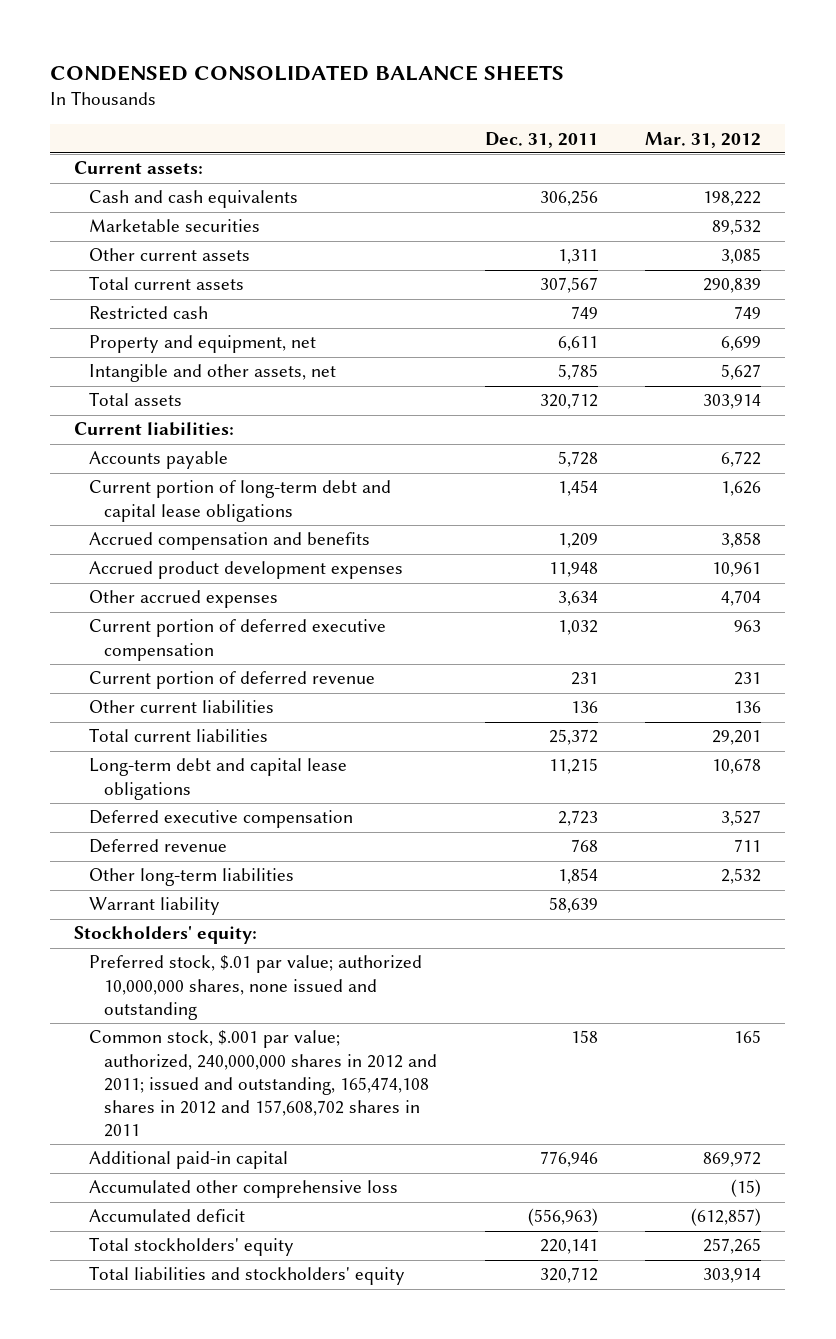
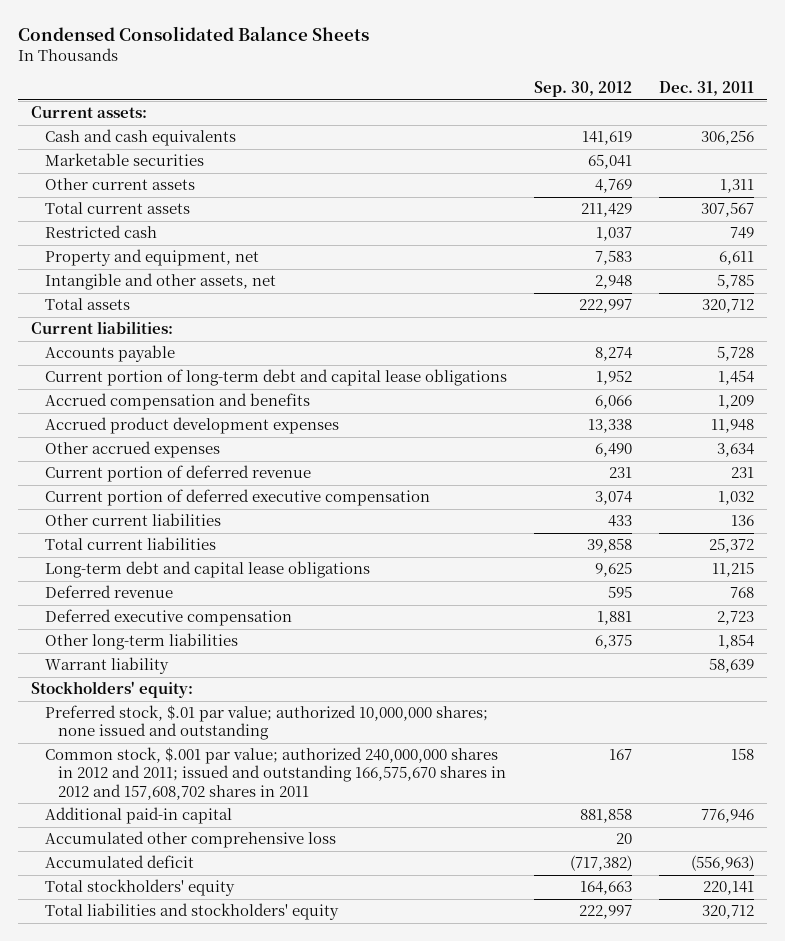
[50,64,565,81] CONDENSED CONSOLIDATED BALANCE SHEETS -> [17,25,369,41] Condensed Consolidated Balance Sheets
[645,131,762,148] Mar. 31, 2012 -> none
none -> [533,81,632,98] Sep. 30, 2012
[88,619,386,661] Current portion of deferred executive compensation -> [44,489,430,507] Current portion of deferred executive compensation
[88,810,353,829] Deferred executive compensation -> [44,609,292,627] Deferred executive compensation
[88,955,422,1020] Preferred stock, $.01 par value; authorized 10,000,000 shares, none issued and outstanding -> [44,705,488,741] Preferred stock, $.01 par value; authorized 10,000,000 shares; none issued and outstanding
[88,1030,437,1137] Common stock, $.001 par value; authorized, 240,000,000 shares in 2012 and 2011; issued and outstanding, 165,474,108 shares in 2012 and 157,608,702 shares in 2011 -> [44,747,507,800] Common stock, $.001 par value; authorized 240,000,000 shares in 2012 and 2011; issued and outstanding 166,575,670 shares in 2012 and 157,608,702 shares in 2011

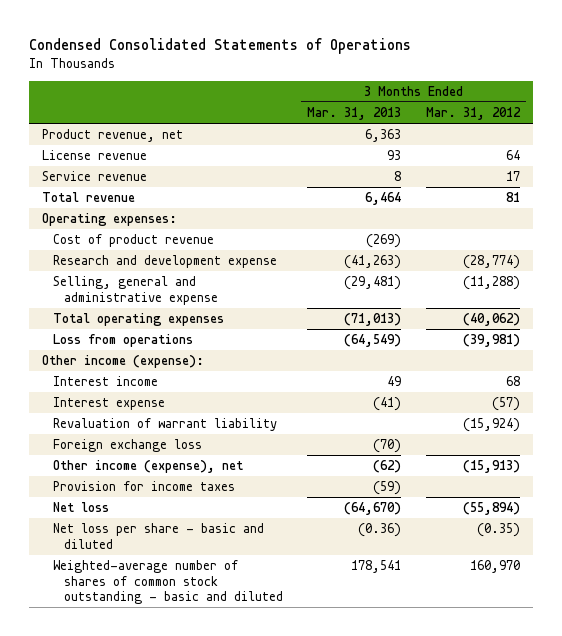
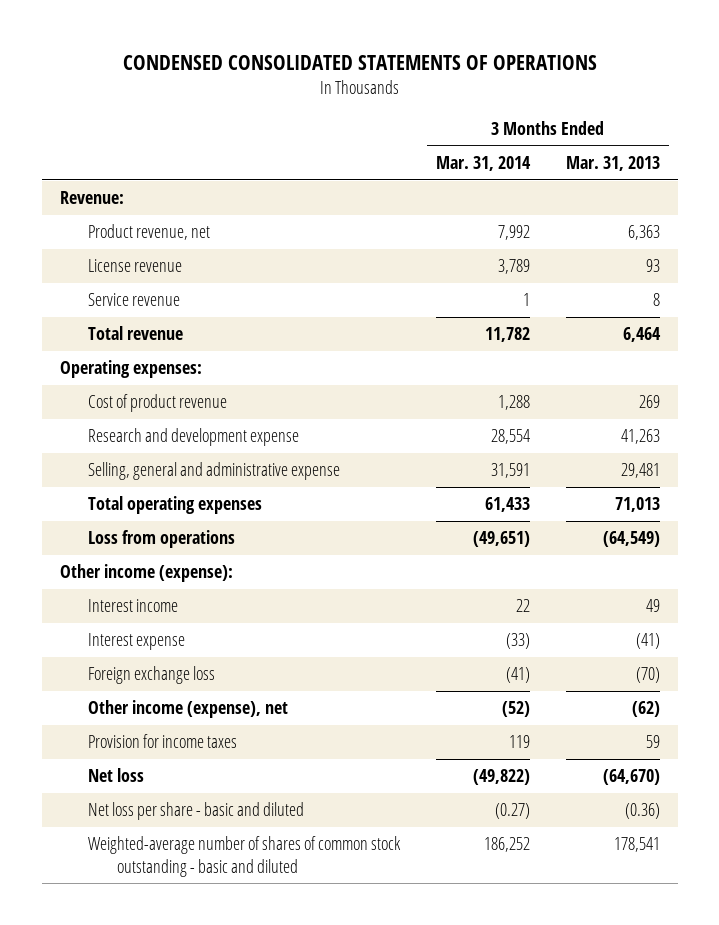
[29,37,412,54] Condensed Consolidated Statements of Operations -> [122,54,597,70] CONDENSED CONSOLIDATED STATEMENTS OF OPERATIONS
[426,107,522,121] Mar. 31, 2012 -> none
none -> [435,156,531,172] Mar. 31, 2014
none -> [59,191,124,205] Revenue:
[366,234,402,249] (269) -> [638,395,660,409] 269
[344,255,402,270] (41,263) -> [620,429,660,445] 41,263
[344,276,402,291] (29,481) -> [620,463,660,479] 29,481
[344,313,402,327] (71,013) -> [614,497,660,513] 71,013
[52,418,277,432] Revaluation of warrant liability -> none
[373,481,402,496] (59) -> [645,735,660,749] 59

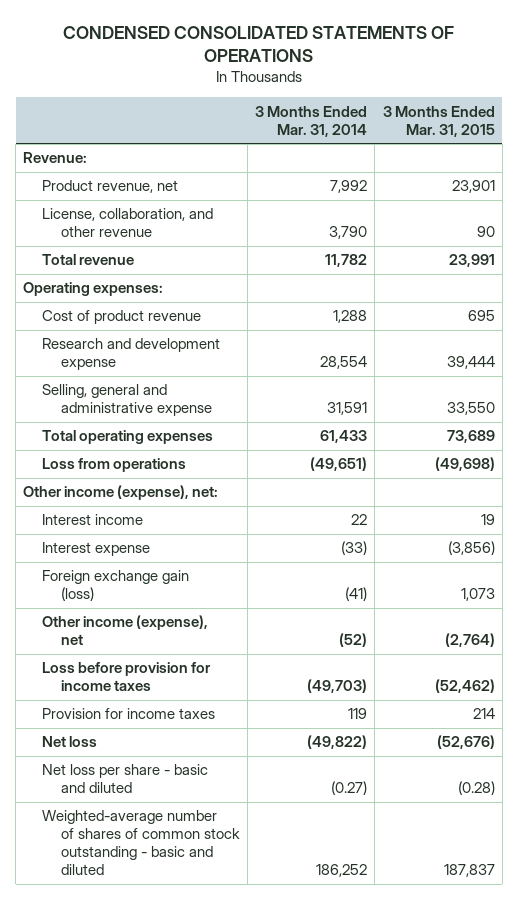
[565,156,660,172] Mar. 31, 2013 -> none
none -> [382,105,495,137] 3 Months Ended Mar. 31, 2015
[88,259,183,273] License revenue -> none
[88,293,181,307] Service revenue -> none
none -> [42,208,214,238] License, collaboration, and other revenue
[59,564,233,583] Other income (expense): -> [23,485,219,501] Other income (expense), net:
[88,666,216,685] Foreign exchange loss -> [42,570,190,602] Foreign exchange gain (loss)
none -> [42,662,212,692] Loss before provision for income taxes

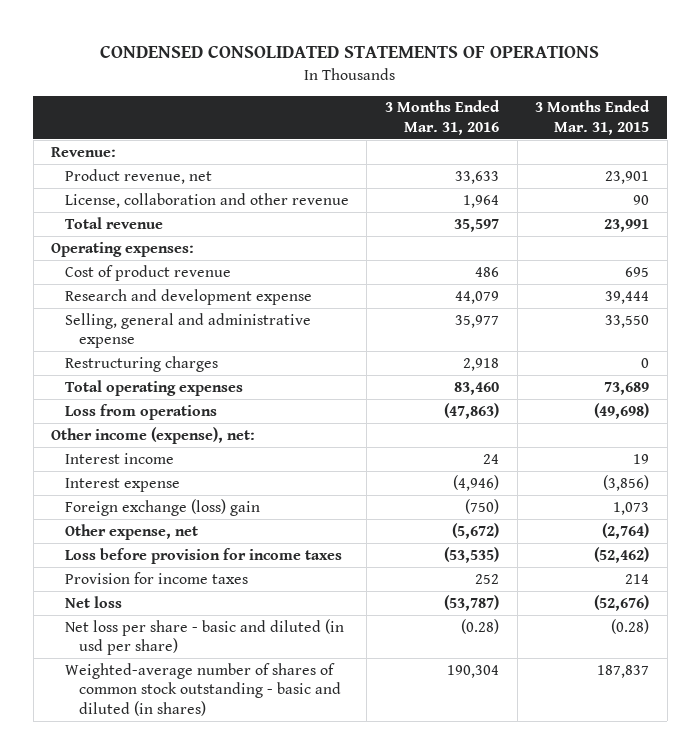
[255,105,368,137] 3 Months Ended Mar. 31, 2014 -> none
none -> [384,100,500,135] 3 Months Ended Mar. 31, 2016
[42,208,214,238] License, collaboration, and other revenue -> [64,192,349,208] License, collaboration and other revenue
none -> [64,355,218,372] Restructuring charges
[42,570,190,602] Foreign exchange gain (loss) -> [64,498,260,516] Foreign exchange (loss) gain
[42,615,209,646] Other income (expense), net -> [64,523,198,540] Other expense, net
[42,764,209,794] Net loss per share - basic and diluted -> [64,618,344,656] Net loss per share - basic and diluted (in usd per share)
[42,810,240,876] Weighted-average number of shares of common stock outstanding - basic and diluted -> [64,662,341,717] Weighted-average number of shares of common stock outstanding - basic and diluted (in shares)

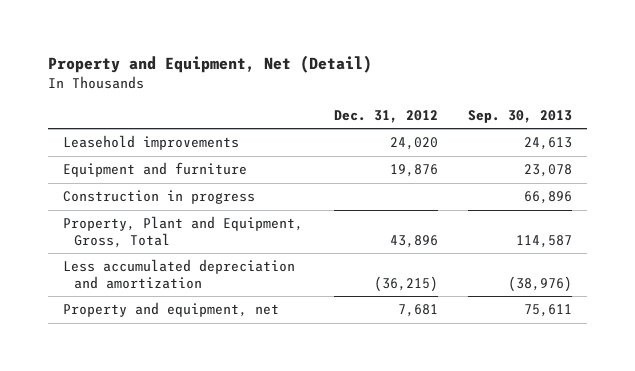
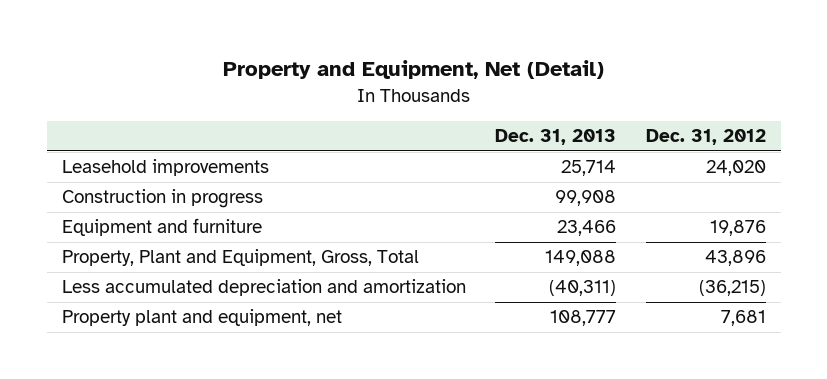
[468,109,573,123] Sep. 30, 2013 -> none
none -> [495,129,617,146] Dec. 31, 2013
[62,162,247,178] Equipment and furniture -> [61,218,262,237] Equipment and furniture
[62,302,279,318] Property and equipment, net -> [61,309,342,327] Property plant and equipment, net

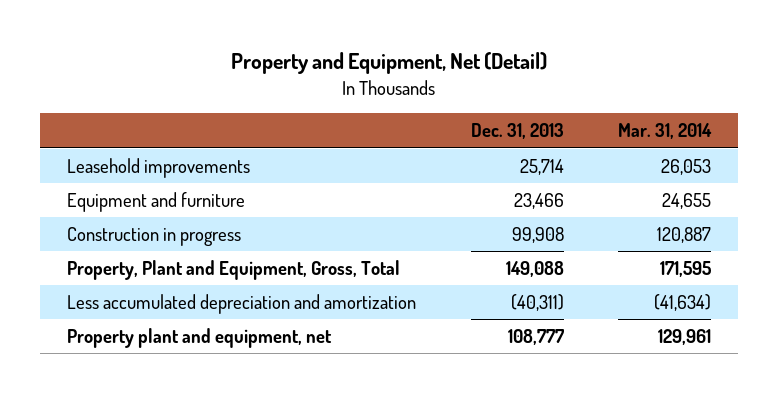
[645,129,766,146] Dec. 31, 2012 -> none
none -> [617,123,712,140] Mar. 31, 2014
[61,189,263,209] Construction in progress -> [67,226,242,246] Construction in progress

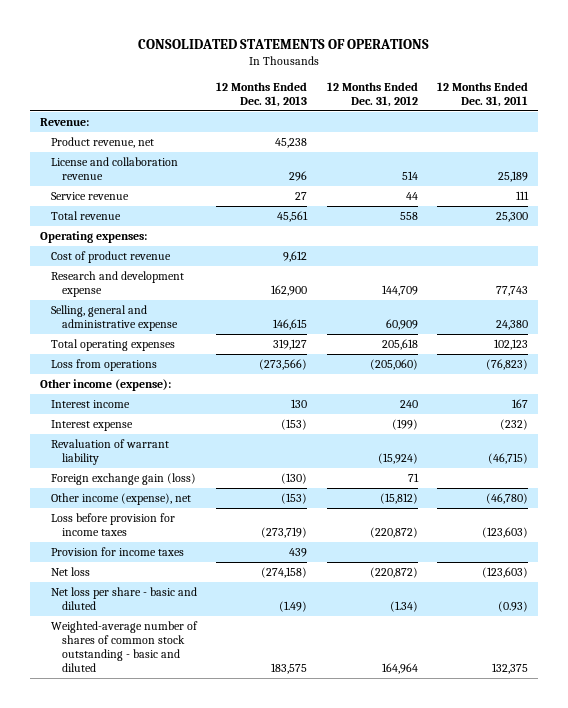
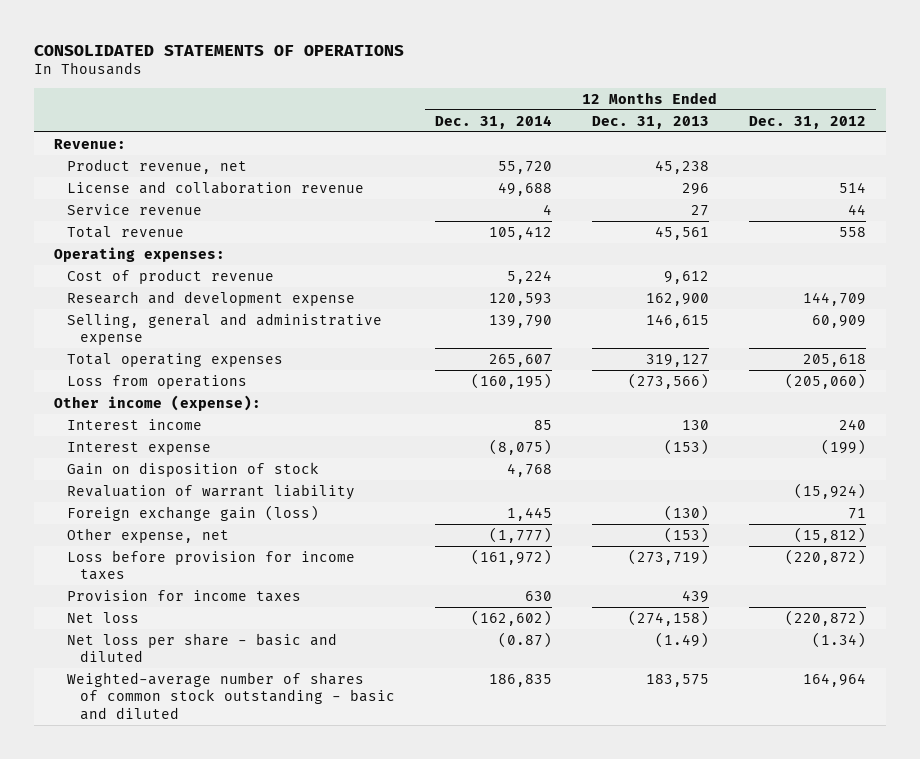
[437,81,529,107] 12 Months Ended Dec. 31, 2011 -> none
none -> [434,114,552,129] Dec. 31, 2014
none -> [66,461,319,477] Gain on disposition of stock
[50,493,191,506] Other income (expense), net -> [66,527,229,543] Other expense, net

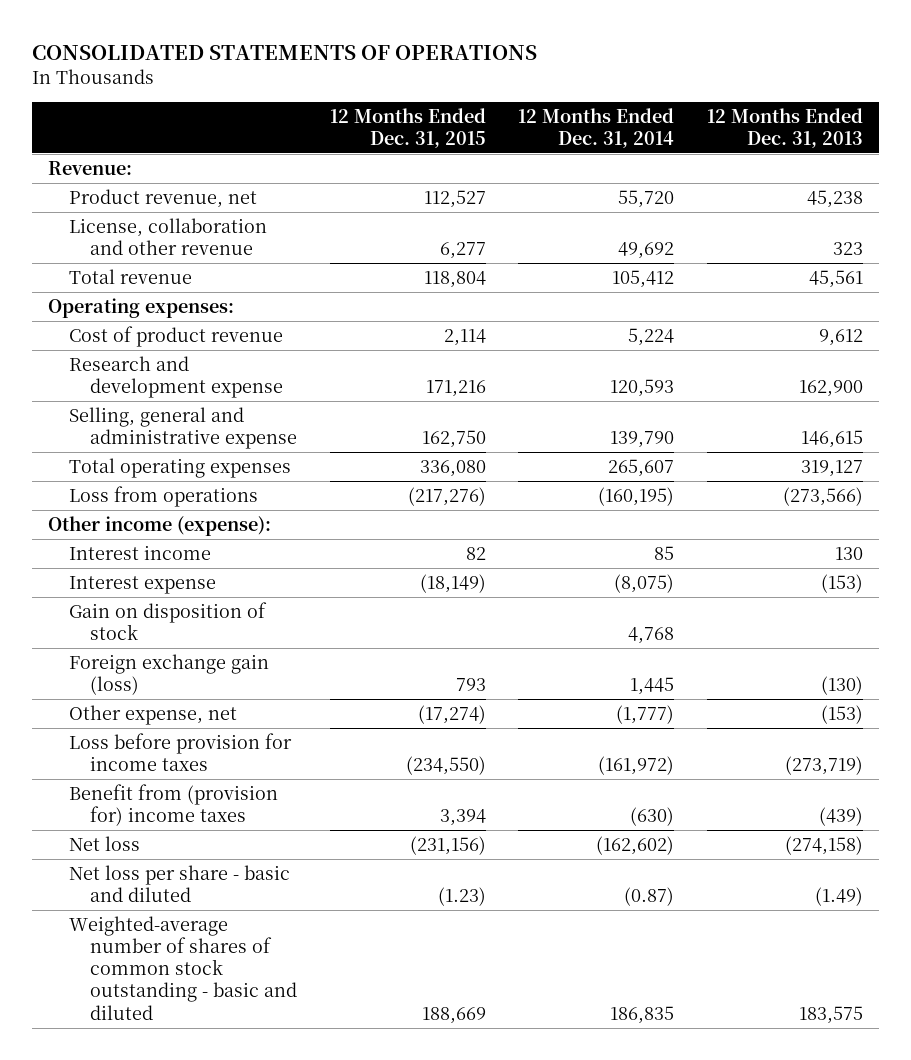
[748,115,866,129] Dec. 31, 2012 -> none
none -> [329,107,486,148] 12 Months Ended Dec. 31, 2015
[66,203,202,215] Service revenue -> none
[66,180,364,194] License and collaboration revenue -> [69,217,268,256] License, collaboration and other revenue
[497,181,552,196] 49,688 -> [618,242,675,260] 49,692
[681,182,709,195] 296 -> [833,242,864,256] 323
[66,483,355,500] Revaluation of warrant liability -> none
[66,589,301,602] Provision for income taxes -> [69,783,279,827] Benefit from (provision for) income taxes
[524,590,552,601] 630 -> [630,807,675,827] (630)
[681,589,709,603] 439 -> [819,807,864,827] (439)

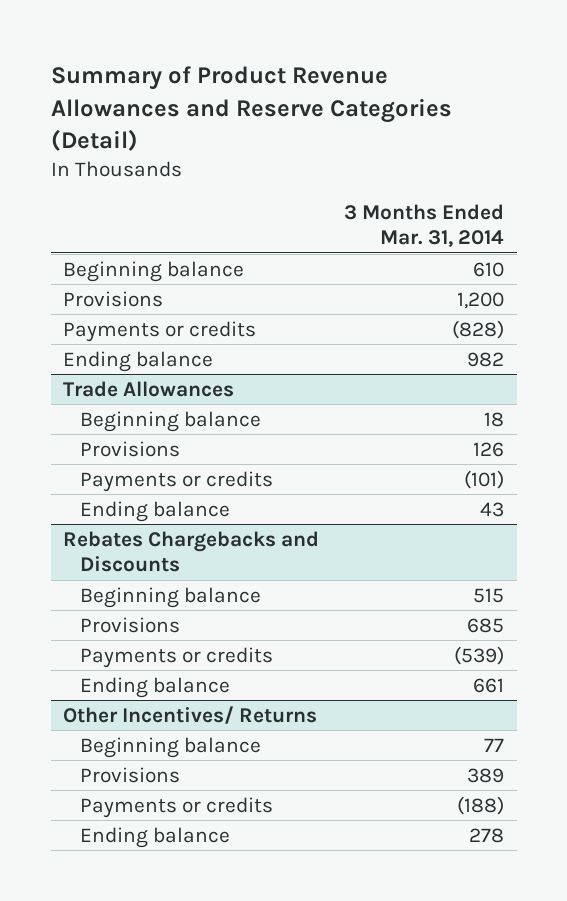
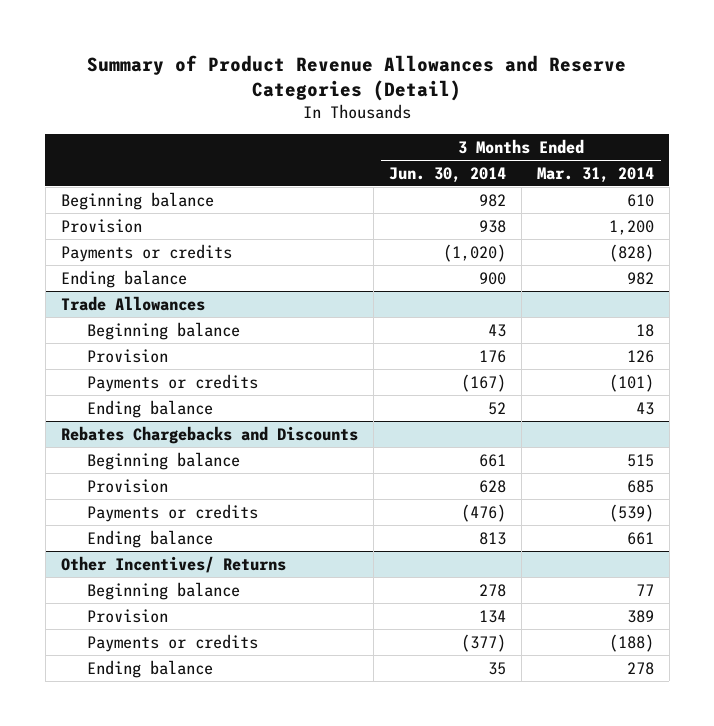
none -> [388,166,506,183] Jun. 30, 2014
[63,290,164,307] Provisions -> [60,218,142,233] Provision
[79,440,180,457] Provisions -> [86,348,168,363] Provision
[79,616,180,633] Provisions -> [86,478,168,493] Provision
[79,766,180,783] Provisions -> [86,608,168,623] Provision

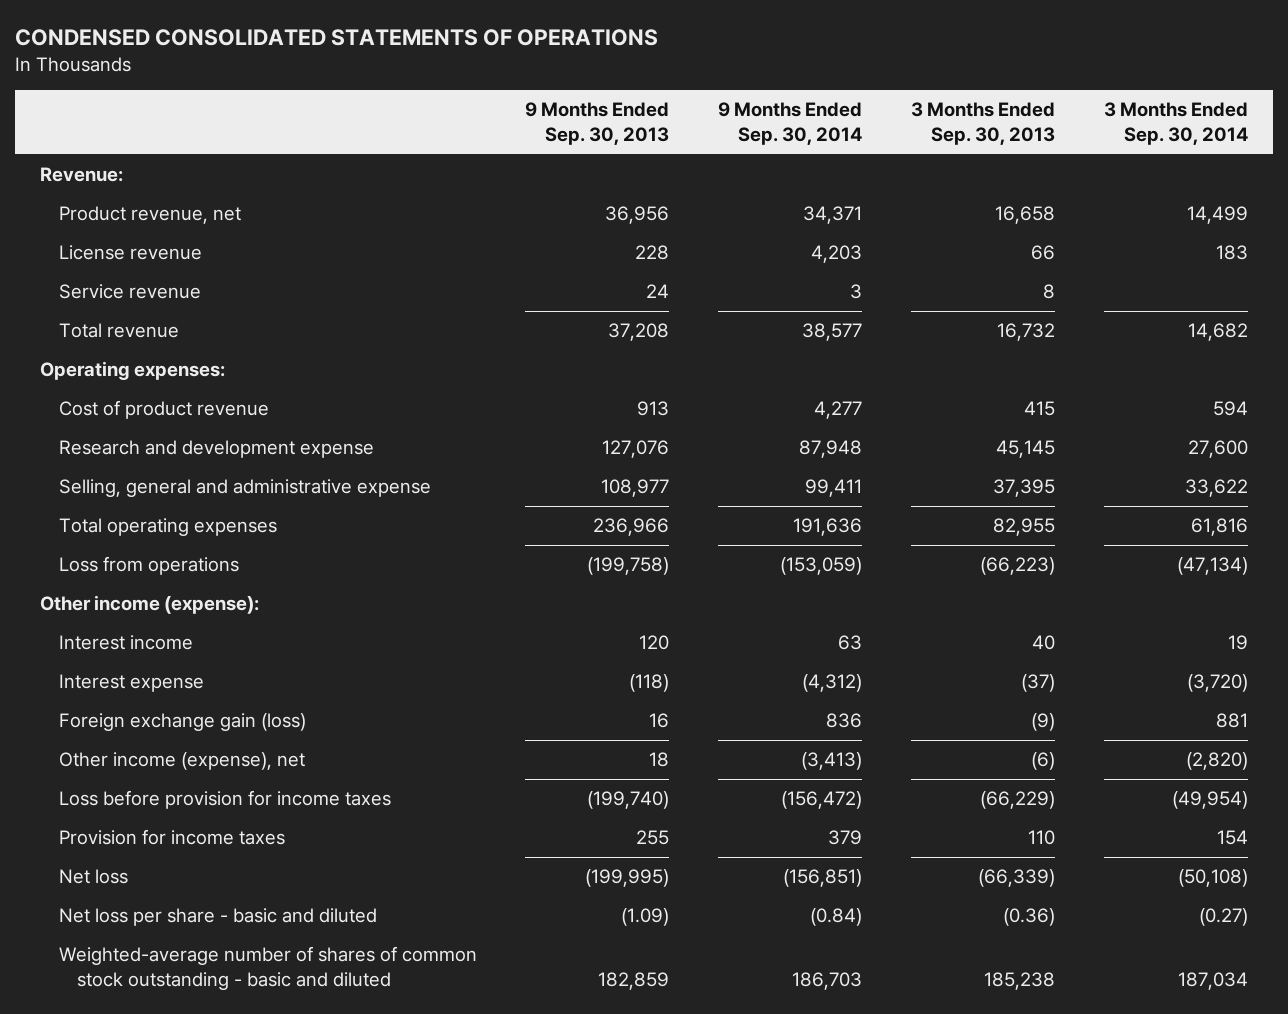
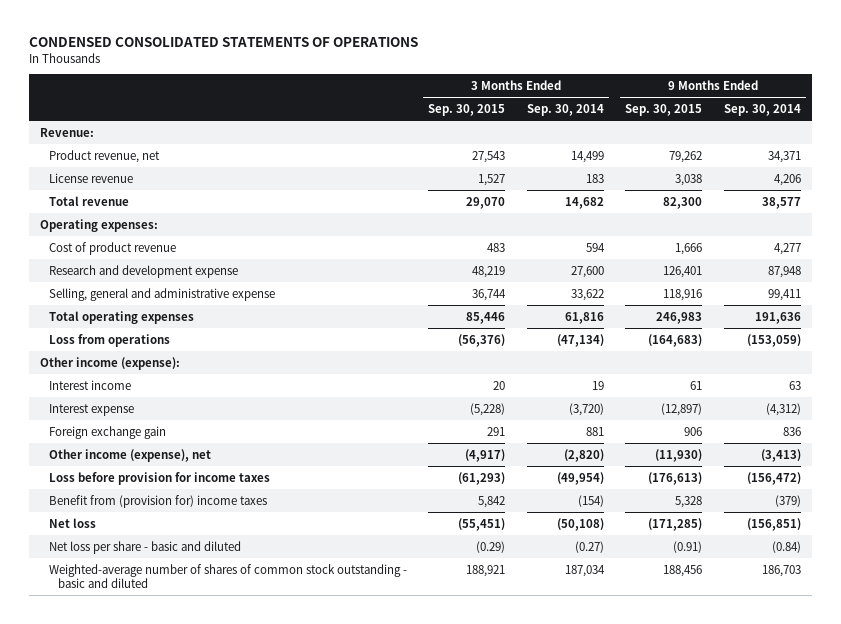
[525,102,670,145] 9 Months Ended Sep. 30, 2013 -> none
[911,102,1056,145] 3 Months Ended Sep. 30, 2013 -> none
none -> [428,103,506,116] Sep. 30, 2015
none -> [625,103,703,116] Sep. 30, 2015
[58,284,201,300] Service revenue -> none
[811,245,863,264] 4,203 -> [773,173,801,186] 4,206
[58,713,306,732] Foreign exchange gain (loss) -> [49,425,167,439] Foreign exchange gain
[58,829,285,846] Provision for income taxes -> [49,494,268,508] Benefit from (provision for) income taxes
[828,830,863,846] 379 -> [774,494,801,507] (379)
[1217,830,1249,846] 154 -> [577,494,604,507] (154)

